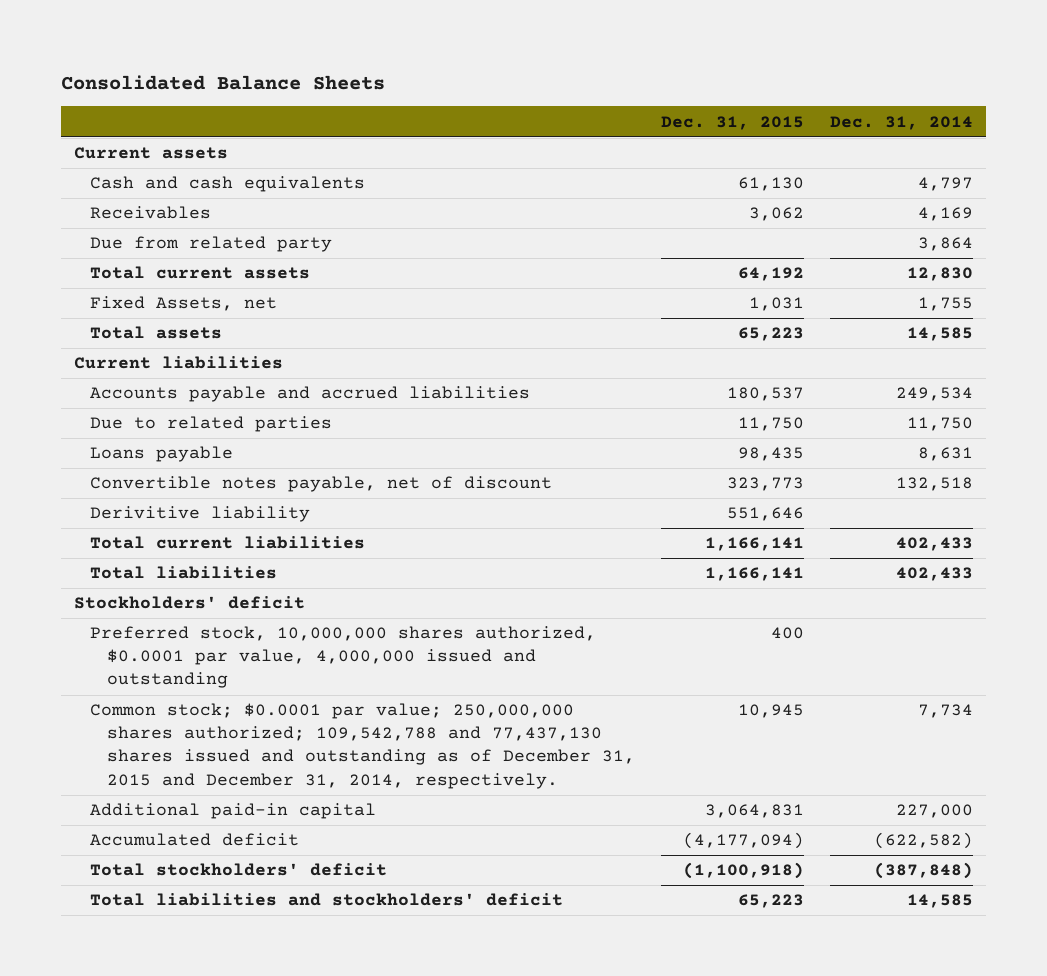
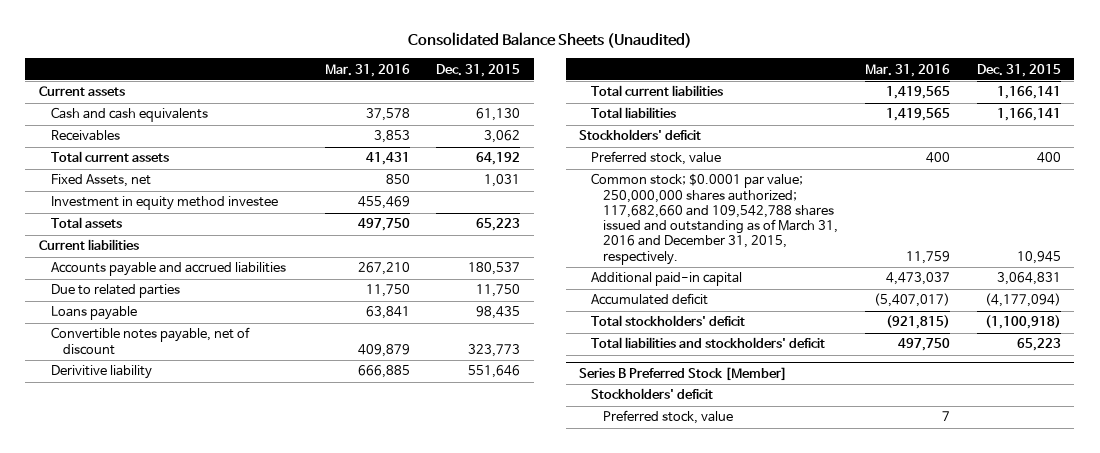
[61,74,386,90] Consolidated Balance Sheets -> [407,32,692,49] Consolidated Balance Sheets (Unaudited)
[829,115,973,130] Dec. 31, 2014 -> none
none -> [324,63,410,77] Mar. 31, 2016
[90,236,333,253] Due from related party -> none
none -> [50,196,278,211] Investment in equity method investee
[90,626,597,689] Preferred stock, 10,000,000 shares authorized, $0.0001 par value, 4,000,000 issued and outstanding -> [591,151,722,166] Preferred stock, value
[90,703,635,789] Common stock; $0.0001 par value; 250,000,000 shares authorized; 109,542,788 and 77,437,130 shares issued and outstanding as of December 31, 2015 and December 31, 2014, respectively. -> [591,173,839,265] Common stock; $0.0001 par value; 250,000,000 shares authorized; 117,682,660 and 109,542,788 shares issued and outstanding as of March 31, 2016 and December 31, 2015, respectively.
none -> [579,367,788,382] Series B Preferred Stock [Member]
none -> [591,388,714,400] Stockholders' deficit
none -> [603,410,734,425] Preferred stock, value

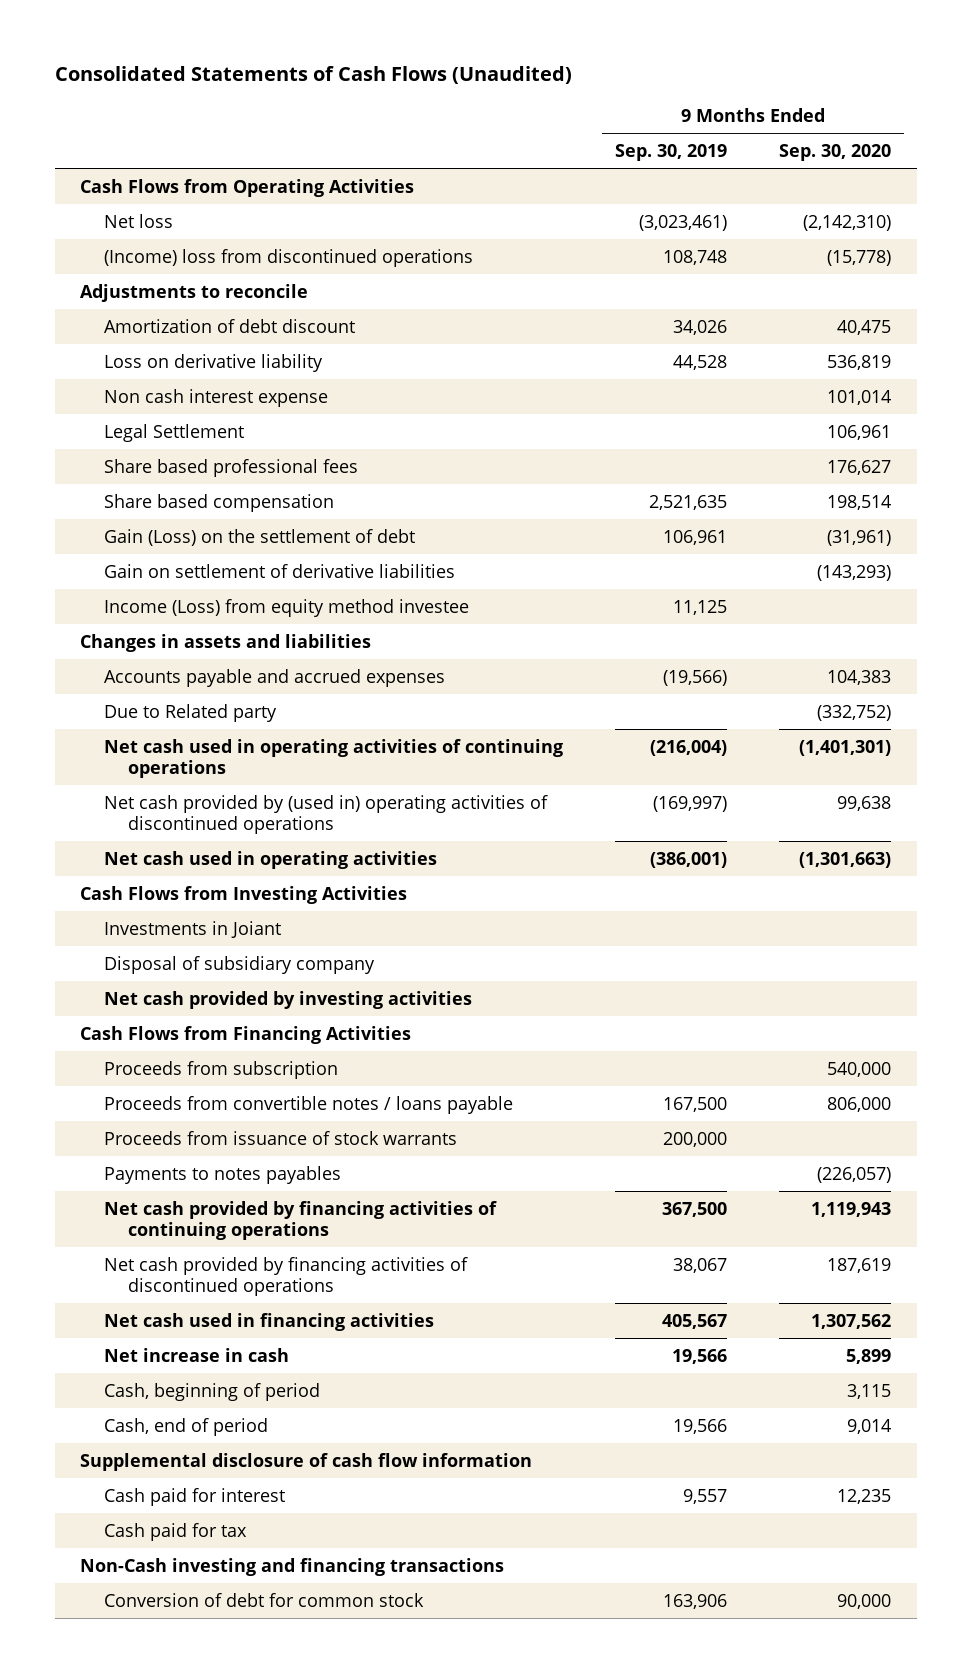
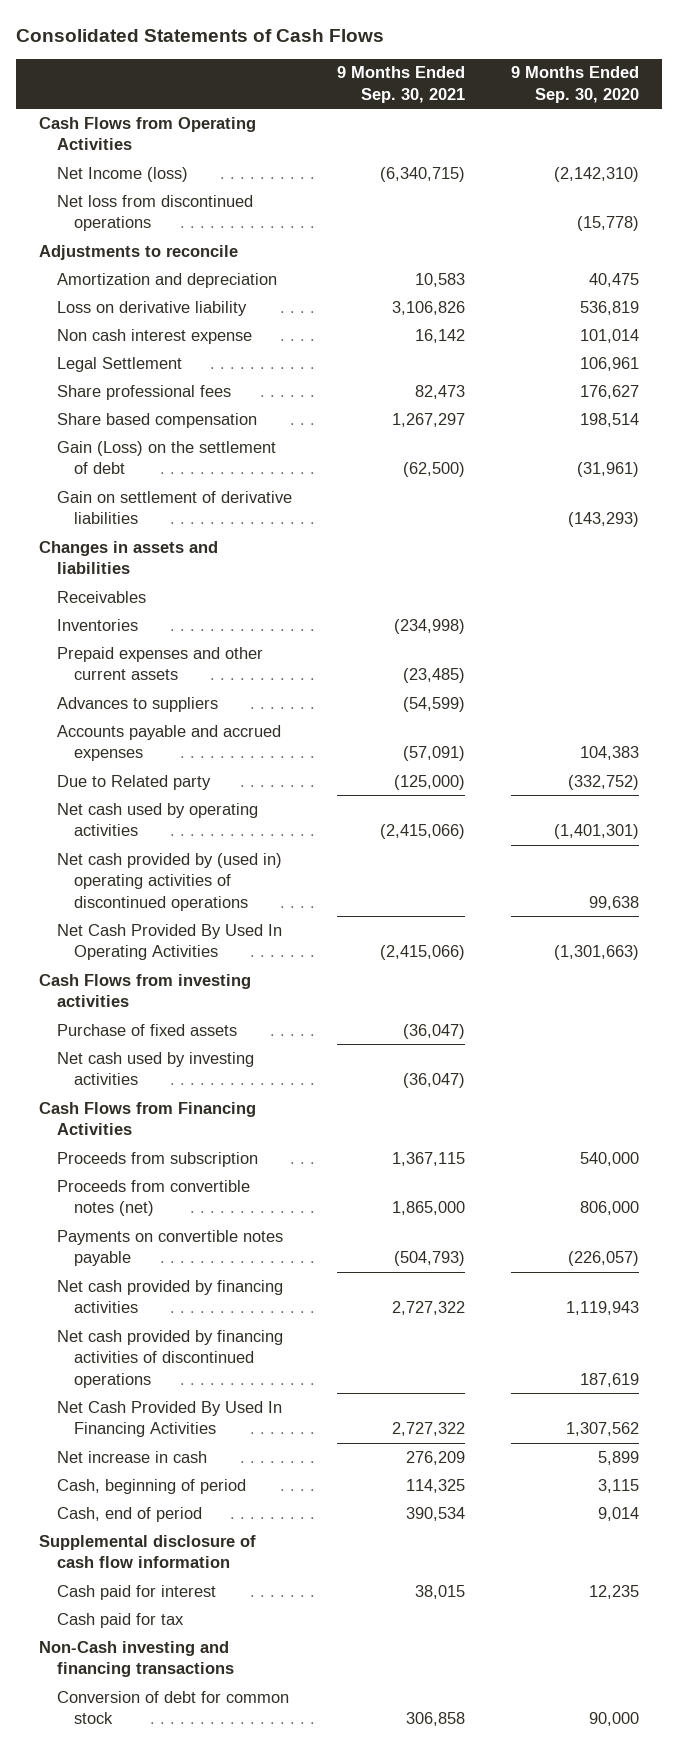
[54,66,572,85] Consolidated Statements of Cash Flows (Unaudited) -> [16,28,385,42] Consolidated Statements of Cash Flows
[614,144,727,162] Sep. 30, 2019 -> none
none -> [337,66,466,103] 9 Months Ended Sep. 30, 2021
[104,213,174,228] Net loss -> [56,166,188,182] Net Income (loss)
[104,248,474,267] (Income) loss from discontinued operations -> [56,194,253,232] Net loss from discontinued operations
[104,318,356,333] Amortization of debt discount -> [56,272,277,288] Amortization and depreciation
[104,458,359,477] Share based professional fees -> [56,384,231,400] Share professional fees
[104,598,470,617] Income (Loss) from equity method investee -> none
none -> [56,590,146,603] Receivables
none -> [56,618,138,631] Inventories
none -> [56,646,263,681] Prepaid expenses and other current assets
none -> [56,696,218,712] Advances to suppliers
[104,738,564,779] Net cash used in operating activities of continuing operations -> [56,802,258,837] Net cash used by operating activities
[104,920,282,938] Investments in Joiant -> none
[104,955,376,974] Disposal of subsidiary company -> none
[104,850,438,869] Net cash used in operating activities -> [56,923,282,961] Net Cash Provided By Used In Operating Activities
[80,885,408,904] Cash Flows from Investing Activities -> [39,973,252,1008] Cash Flows from investing activities
none -> [56,1023,237,1036] Purchase of fixed assets
[104,990,473,1009] Net cash provided by investing activities -> [56,1051,254,1086] Net cash used by investing activities
[104,1130,458,1145] Proceeds from issuance of stock warrants -> none
[104,1095,514,1114] Proceeds from convertible notes / loans payable -> [56,1179,250,1217] Proceeds from convertible notes (net)
[104,1165,342,1184] Payments to notes payables -> [56,1229,283,1267] Payments on convertible notes payable
[104,1200,498,1241] Net cash provided by financing activities of continuing operations -> [56,1279,283,1314] Net cash provided by financing activities
[104,1312,435,1331] Net cash used in financing activities -> [56,1400,282,1438] Net Cash Provided By Used In Financing Activities

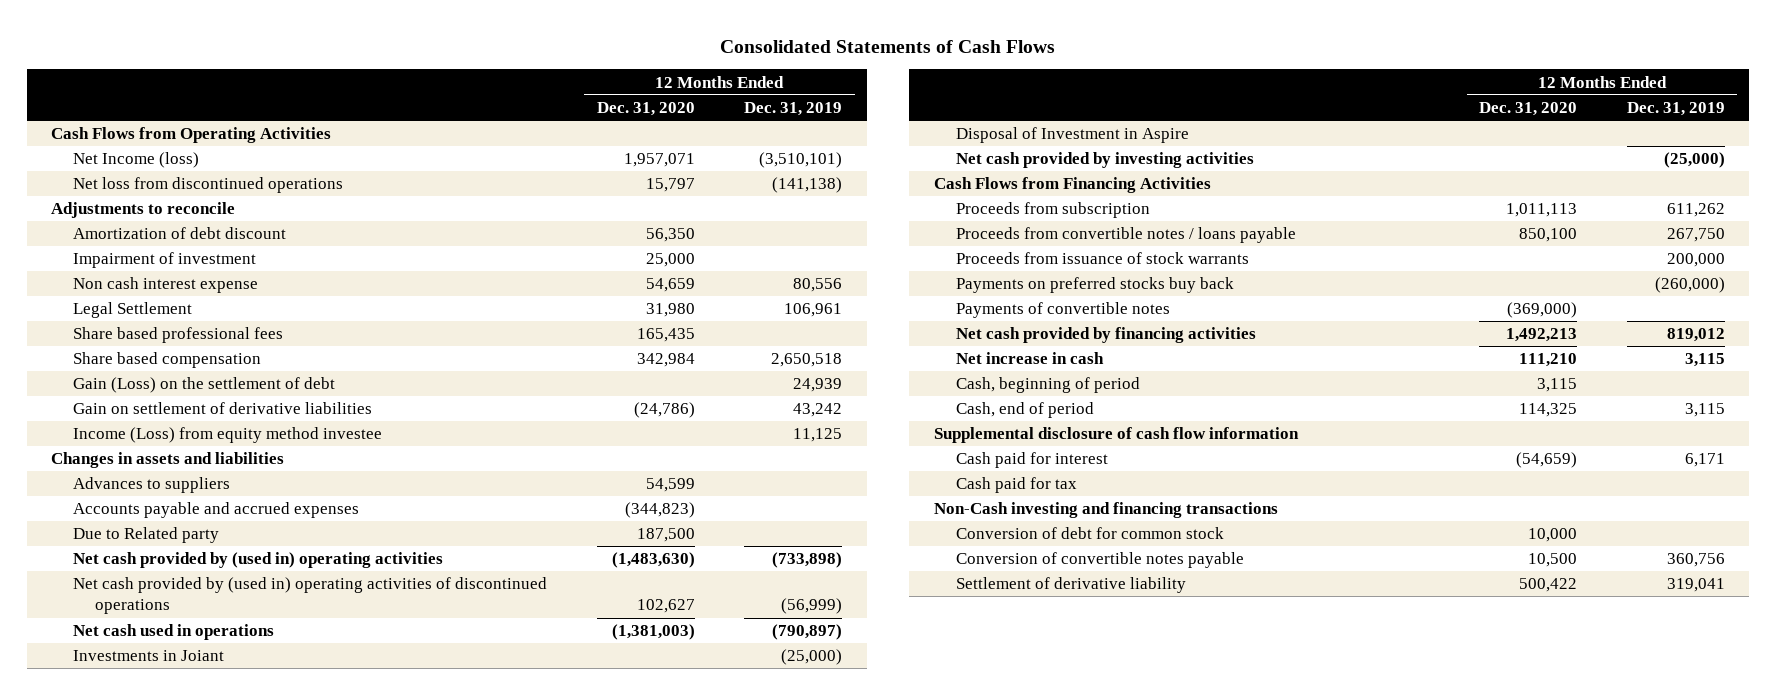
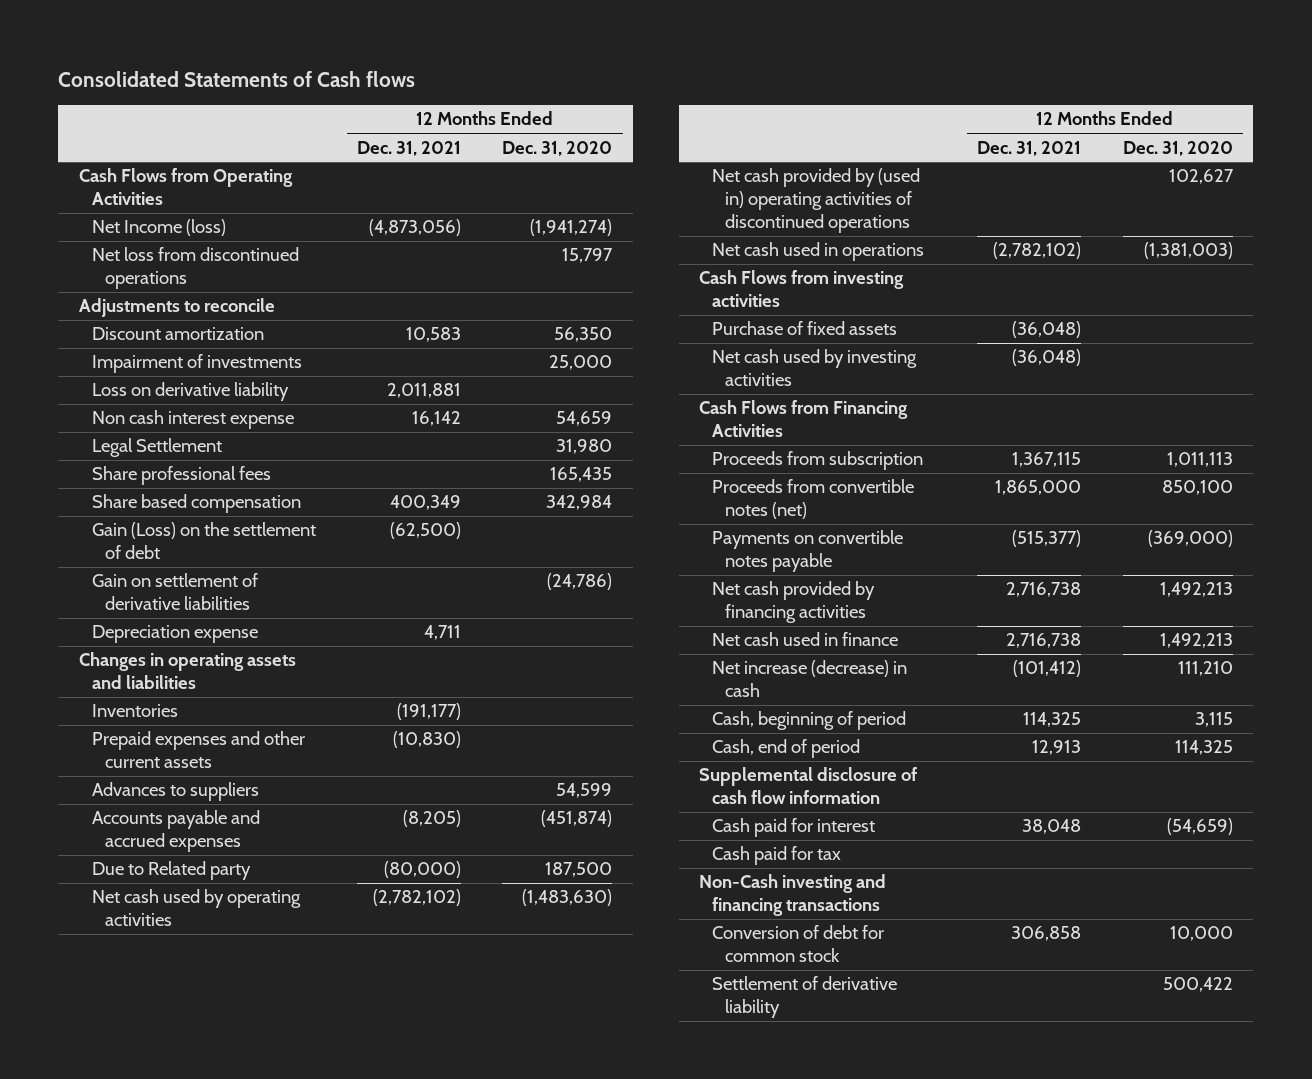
[719,39,1055,53] Consolidated Statements of Cash Flows -> [58,70,416,87] Consolidated Statements of Cash flows
[744,102,843,117] Dec. 31, 2019 -> none
none -> [357,140,462,156] Dec. 31, 2021
[623,153,695,168] 1,957,071 -> [530,219,613,237] (1,941,274)
[73,227,287,240] Amortization of debt discount -> [91,327,264,341] Discount amortization
[73,252,257,269] Impairment of investment -> [91,354,302,374] Impairment of investments
none -> [91,382,289,402] Loss on derivative liability
[73,327,284,344] Share based professional fees -> [91,466,271,486] Share professional fees
[73,427,383,444] Income (Loss) from equity method investee -> none
none -> [91,625,258,644] Depreciation expense
[51,452,285,469] Changes in assets and liabilities -> [78,652,296,690] Changes in operating assets and liabilities
none -> [91,704,178,718] Inventories
none -> [91,731,305,769] Prepaid expenses and other current assets
[624,502,695,519] (344,823) -> [541,810,613,828] (451,874)
[73,552,444,569] Net cash provided by (used in) operating activities -> [91,889,301,927] Net cash used by operating activities
[73,650,225,662] Investments in Joiant -> none
[955,127,1189,144] Disposal of Investment in Aspire -> none
none -> [699,270,905,308] Cash Flows from investing activities
none -> [712,321,898,336] Purchase of fixed assets
[955,152,1254,169] Net cash provided by investing activities -> [712,349,918,387] Net cash used by investing activities
[955,252,1249,265] Proceeds from issuance of stock warrants -> none
[955,277,1234,294] Payments on preferred stocks buy back -> none
[955,227,1296,244] Proceeds from convertible notes / loans payable -> [712,479,915,520] Proceeds from convertible notes (net)
[955,302,1170,319] Payments of convertible notes -> [712,530,904,573] Payments on convertible notes payable
none -> [712,632,899,647] Net cash used in finance
[955,352,1104,365] Net increase in cash -> [712,660,908,698] Net increase (decrease) in cash
[955,552,1244,569] Conversion of convertible notes payable -> none

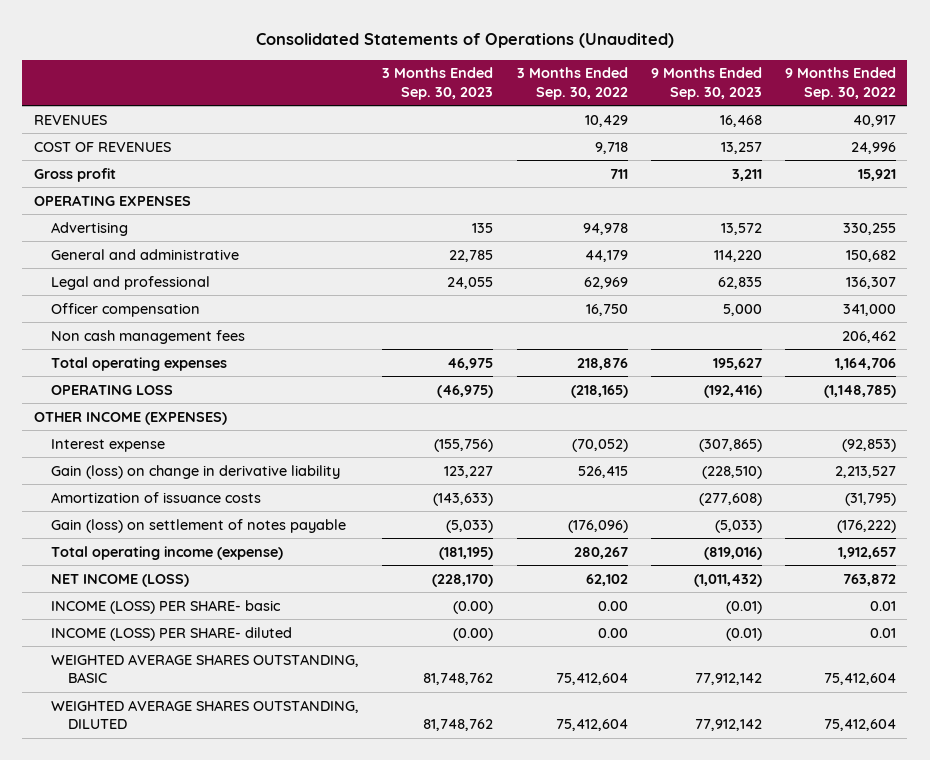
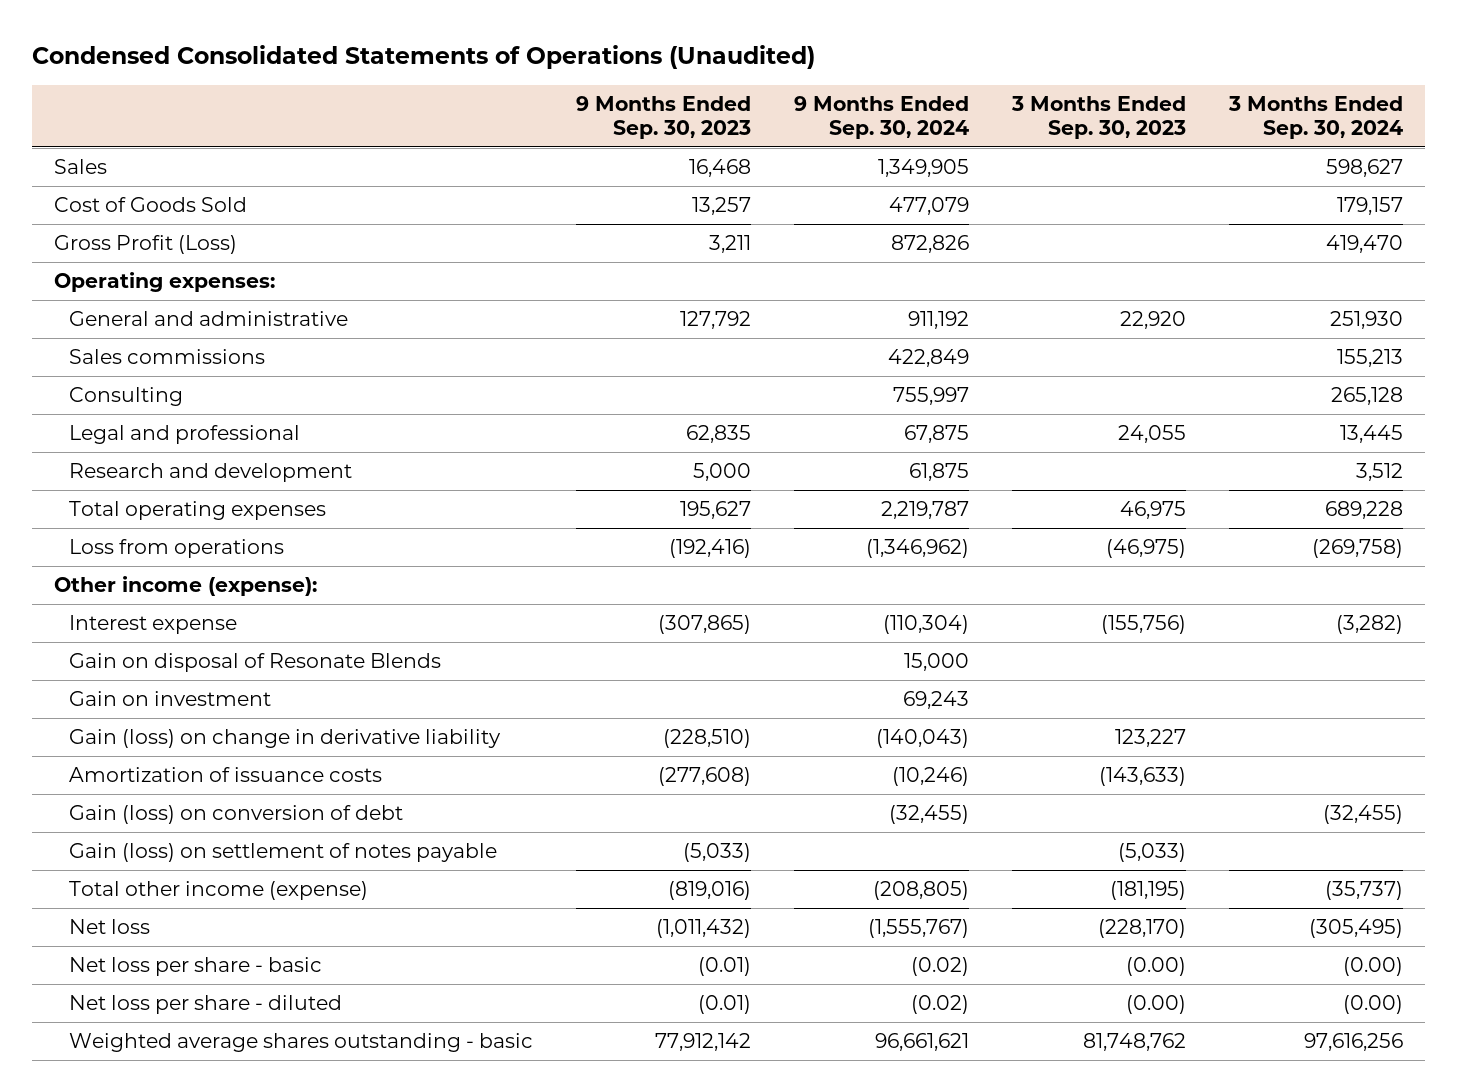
[255,32,674,48] Consolidated Statements of Operations (Unaudited) -> [32,45,816,70] Condensed Consolidated Statements of Operations (Unaudited)
[516,67,628,100] 3 Months Ended Sep. 30, 2022 -> none
[784,67,896,100] 9 Months Ended Sep. 30, 2022 -> none
none -> [794,96,970,140] 9 Months Ended Sep. 30, 2024
none -> [1228,96,1404,140] 3 Months Ended Sep. 30, 2024
[51,221,129,236] Advertising -> none
[34,114,108,125] REVENUES -> [53,159,107,175] Sales
[34,141,172,152] COST OF REVENUES -> [53,197,247,213] Cost of Goods Sold
[34,167,117,182] Gross profit -> [53,235,237,255] Gross Profit (Loss)
[34,194,192,206] OPERATING EXPENSES -> [53,272,275,293] Operating expenses:
[449,249,494,262] 22,785 -> [1120,311,1187,330] 22,920
[713,249,762,262] 114,220 -> [680,311,752,330] 127,792
none -> [69,349,266,365] Sales commissions
none -> [69,387,184,407] Consulting
[51,302,201,317] Officer compensation -> none
[51,329,246,344] Non cash management fees -> none
none -> [69,463,353,483] Research and development
[51,383,174,395] OPERATING LOSS -> [69,539,285,559] Loss from operations
[34,411,228,425] OTHER INCOME (EXPENSES) -> [53,576,317,597] Other income (expense):
none -> [69,653,442,673] Gain on disposal of Resonate Blends
none -> [69,691,272,707] Gain on investment
none -> [69,805,404,825] Gain (loss) on conversion of debt
[51,699,360,730] WEIGHTED AVERAGE SHARES OUTSTANDING, DILUTED -> none
[51,545,284,560] Total operating income (expense) -> [69,881,369,901] Total other income (expense)
[51,573,190,587] NET INCOME (LOSS) -> [69,919,151,935] Net loss
[51,599,282,614] INCOME (LOSS) PER SHARE- basic -> [69,957,323,977] Net loss per share - basic
[51,626,293,641] INCOME (LOSS) PER SHARE- diluted -> [69,995,343,1015] Net loss per share - diluted
[51,653,360,684] WEIGHTED AVERAGE SHARES OUTSTANDING, BASIC -> [69,1033,534,1053] Weighted average shares outstanding - basic

